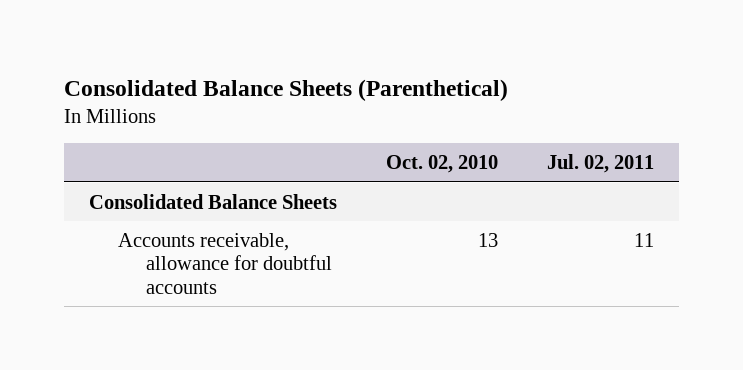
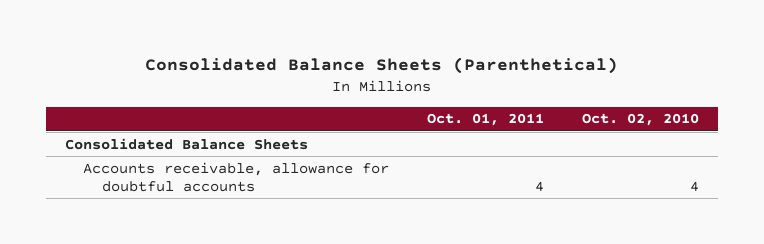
[547,154,655,174] Jul. 02, 2011 -> none
none -> [427,113,545,127] Oct. 01, 2011
[477,232,498,247] 13 -> [690,180,700,192] 4

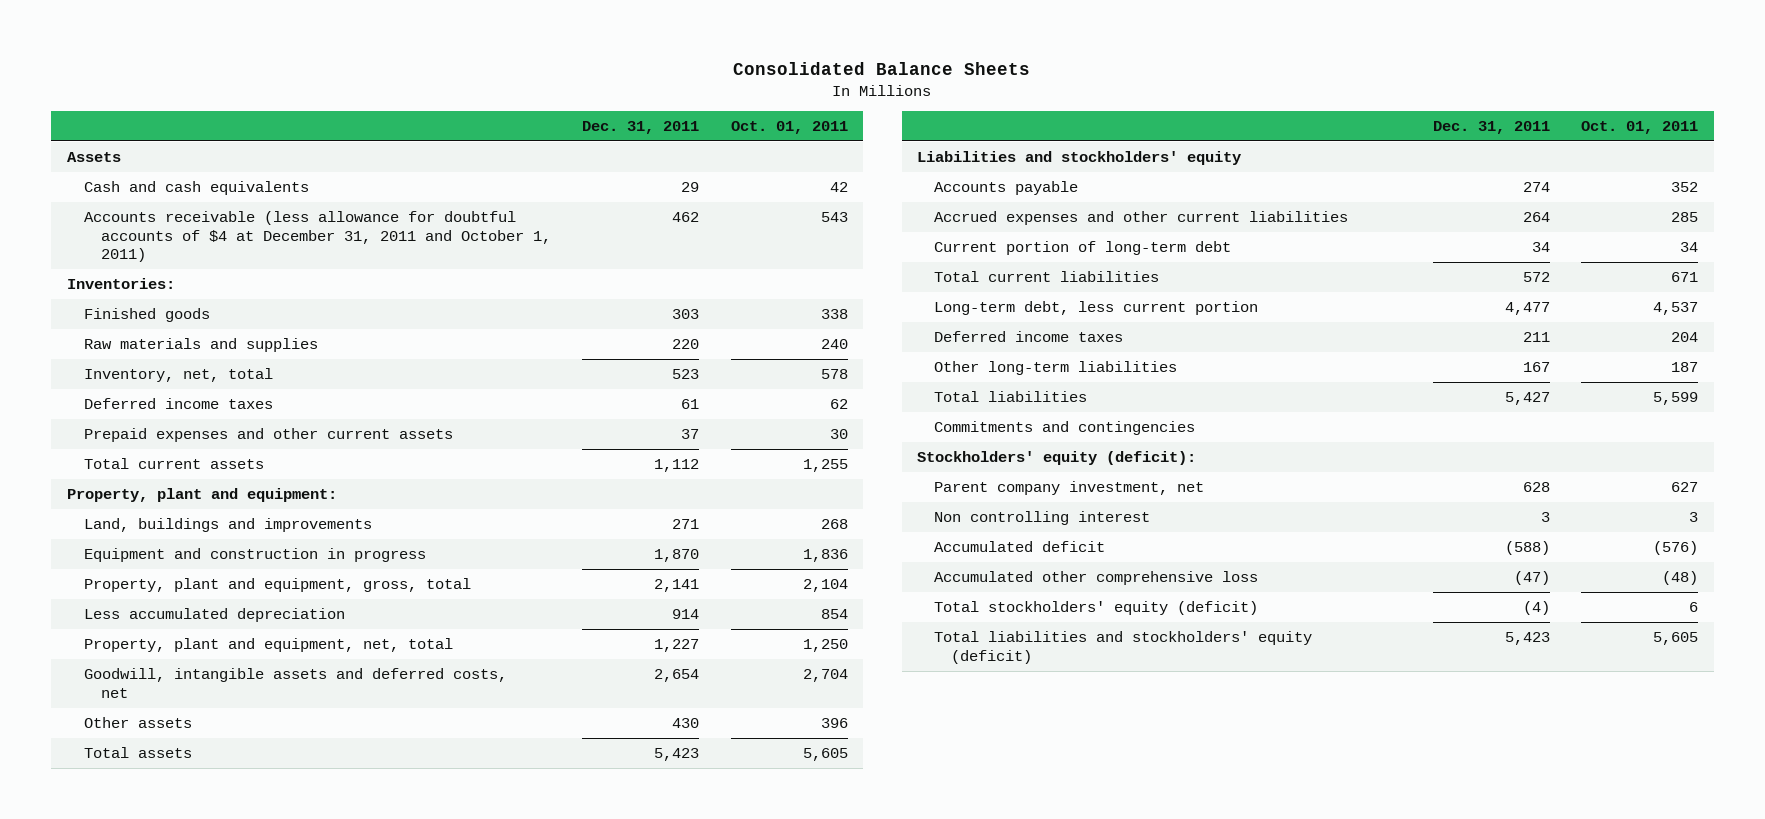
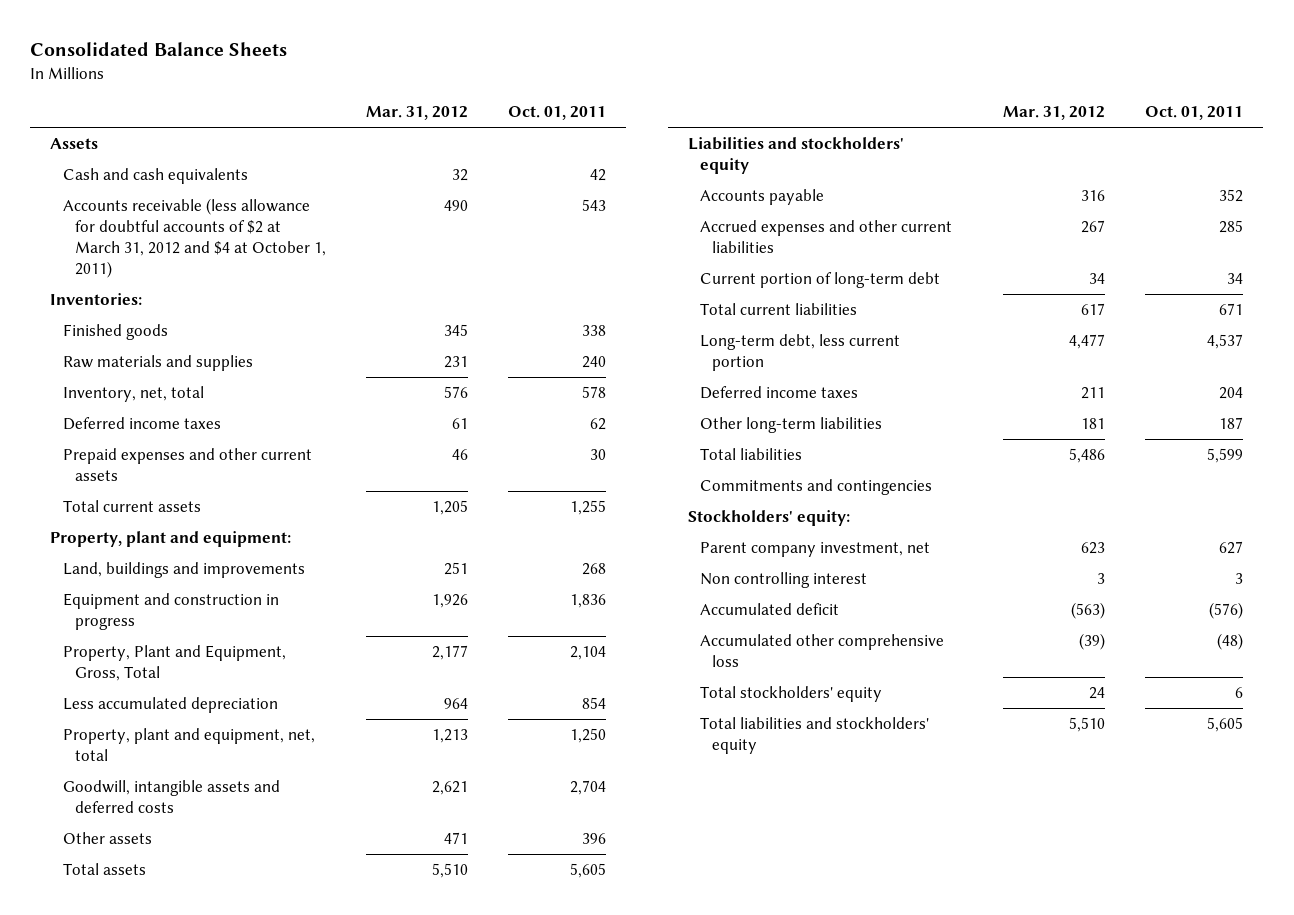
[582,120,700,134] Dec. 31, 2011 -> none
none -> [365,106,468,121] Mar. 31, 2012
[83,211,551,262] Accounts receivable (less allowance for doubtful accounts of $4 at December 31, 2011 and October 1, 2011) -> [62,198,326,278] Accounts receivable (less allowance for doubtful accounts of $2 at March 31, 2012 and $4 at October 1, 2011)
[83,578,471,593] Property, plant and equipment, gross, total -> [62,645,286,681] Property, Plant and Equipment, Gross, Total
[83,668,507,698] Goodwill, intangible assets and deferred costs, net -> [62,780,280,813] Goodwill, intangible assets and deferred costs
[917,451,1197,466] Stockholders' equity (deficit): -> [687,510,850,527] Stockholders' equity:
[934,601,1259,616] Total stockholders' equity (deficit) -> [700,686,883,703] Total stockholders' equity
[934,631,1313,664] Total liabilities and stockholders' equity (deficit) -> [700,717,930,754] Total liabilities and stockholders' equity

